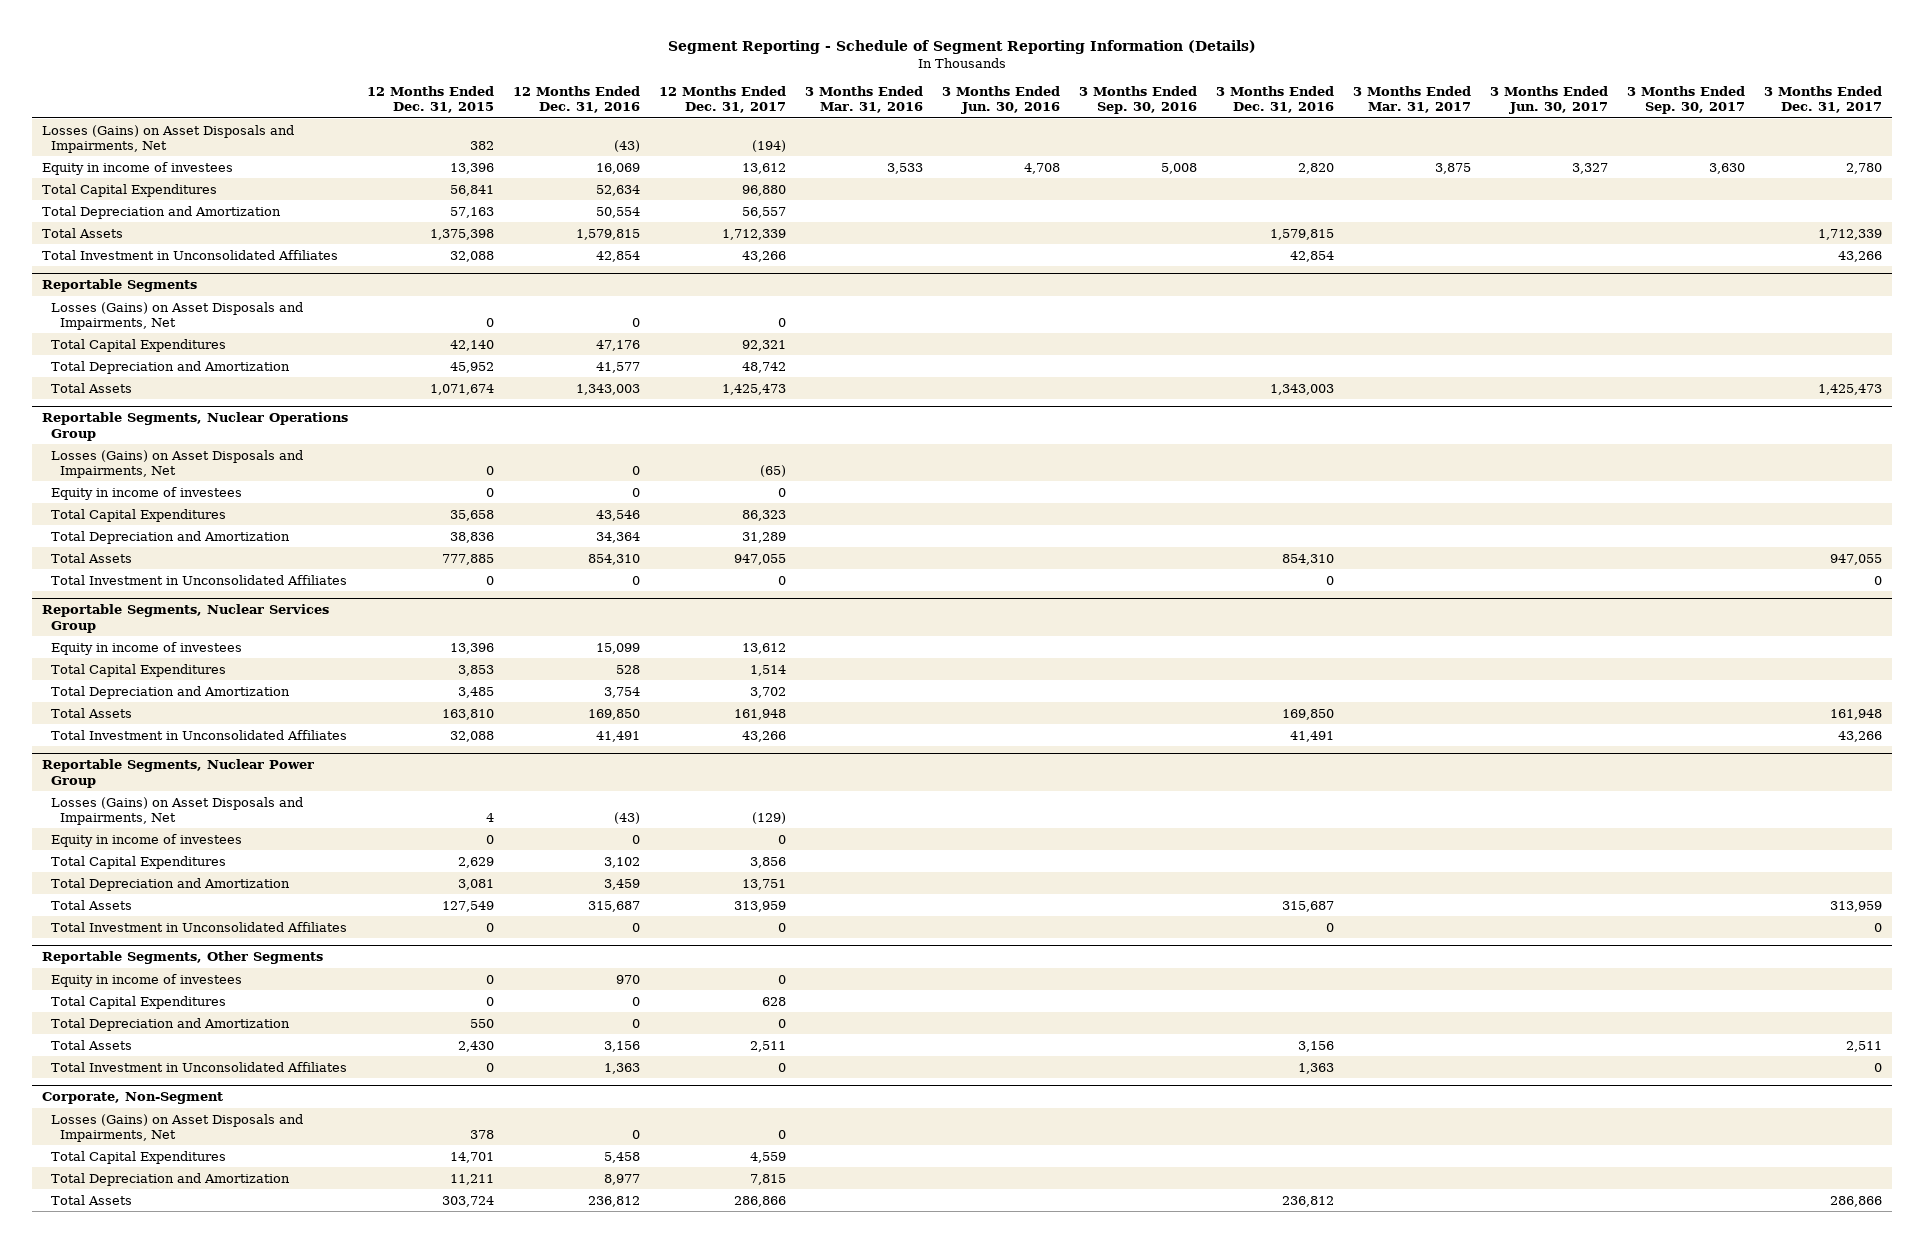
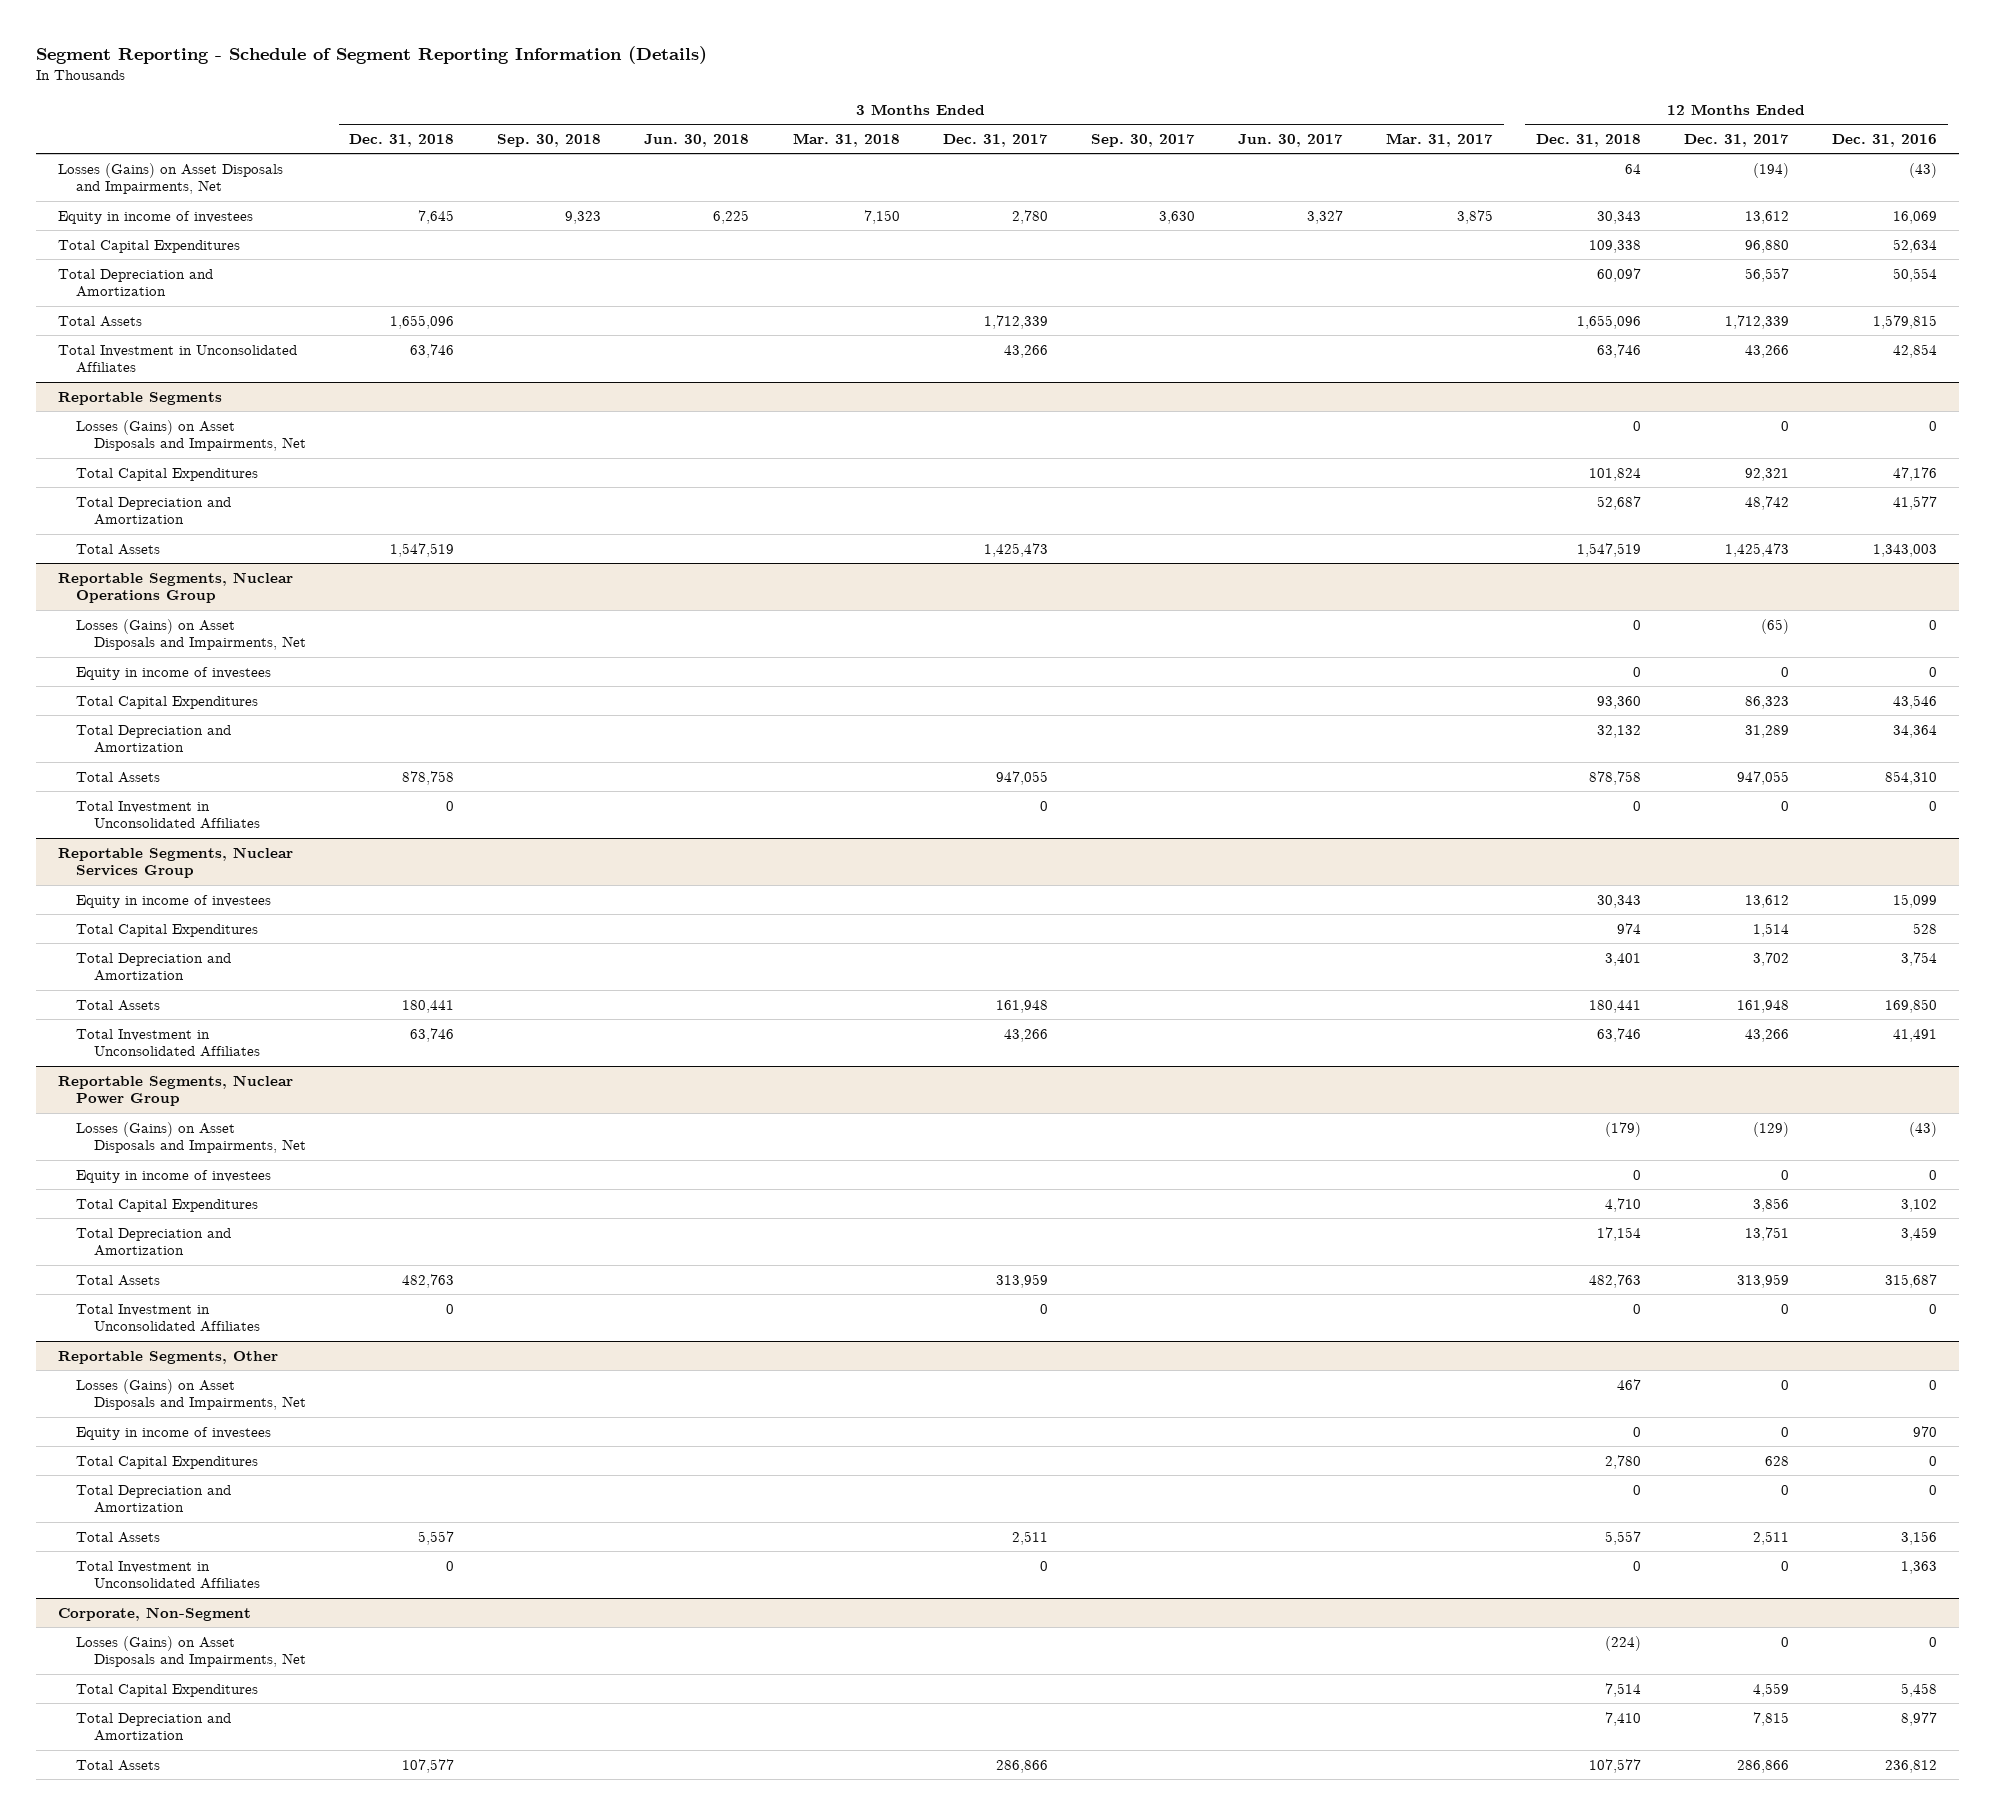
[366,86,494,114] 12 Months Ended Dec. 31, 2015 -> none
[804,86,923,114] 3 Months Ended Mar. 31, 2016 -> none
[942,86,1061,115] 3 Months Ended Jun. 30, 2016 -> none
[1079,86,1198,115] 3 Months Ended Sep. 30, 2016 -> none
[1216,86,1335,114] 3 Months Ended Dec. 31, 2016 -> none
none -> [349,133,455,147] Dec. 31, 2018
none -> [497,133,602,147] Sep. 30, 2018
none -> [644,133,750,147] Jun. 30, 2018
none -> [792,132,900,147] Mar. 31, 2018
none -> [1535,133,1641,147] Dec. 31, 2018
[41,951,323,965] Reportable Segments, Other Segments -> [57,1350,278,1364] Reportable Segments, Other
none -> [76,1378,307,1411] Losses (Gains) on Asset Disposals and Impairments, Net

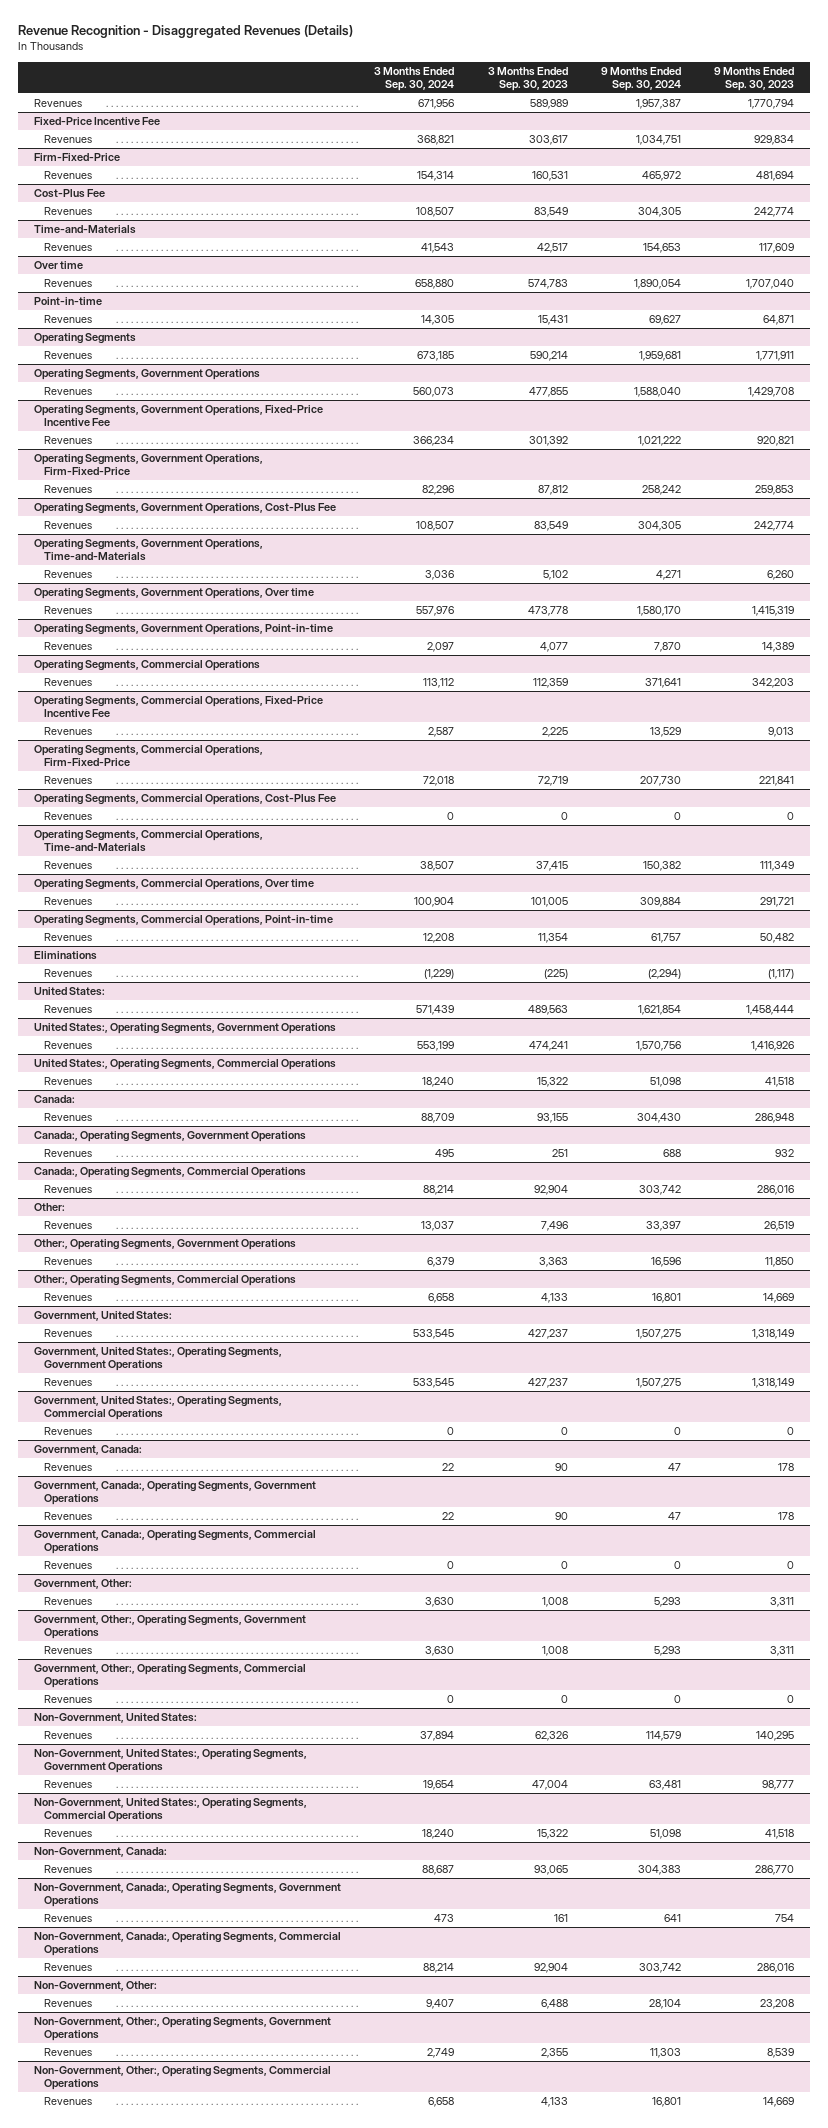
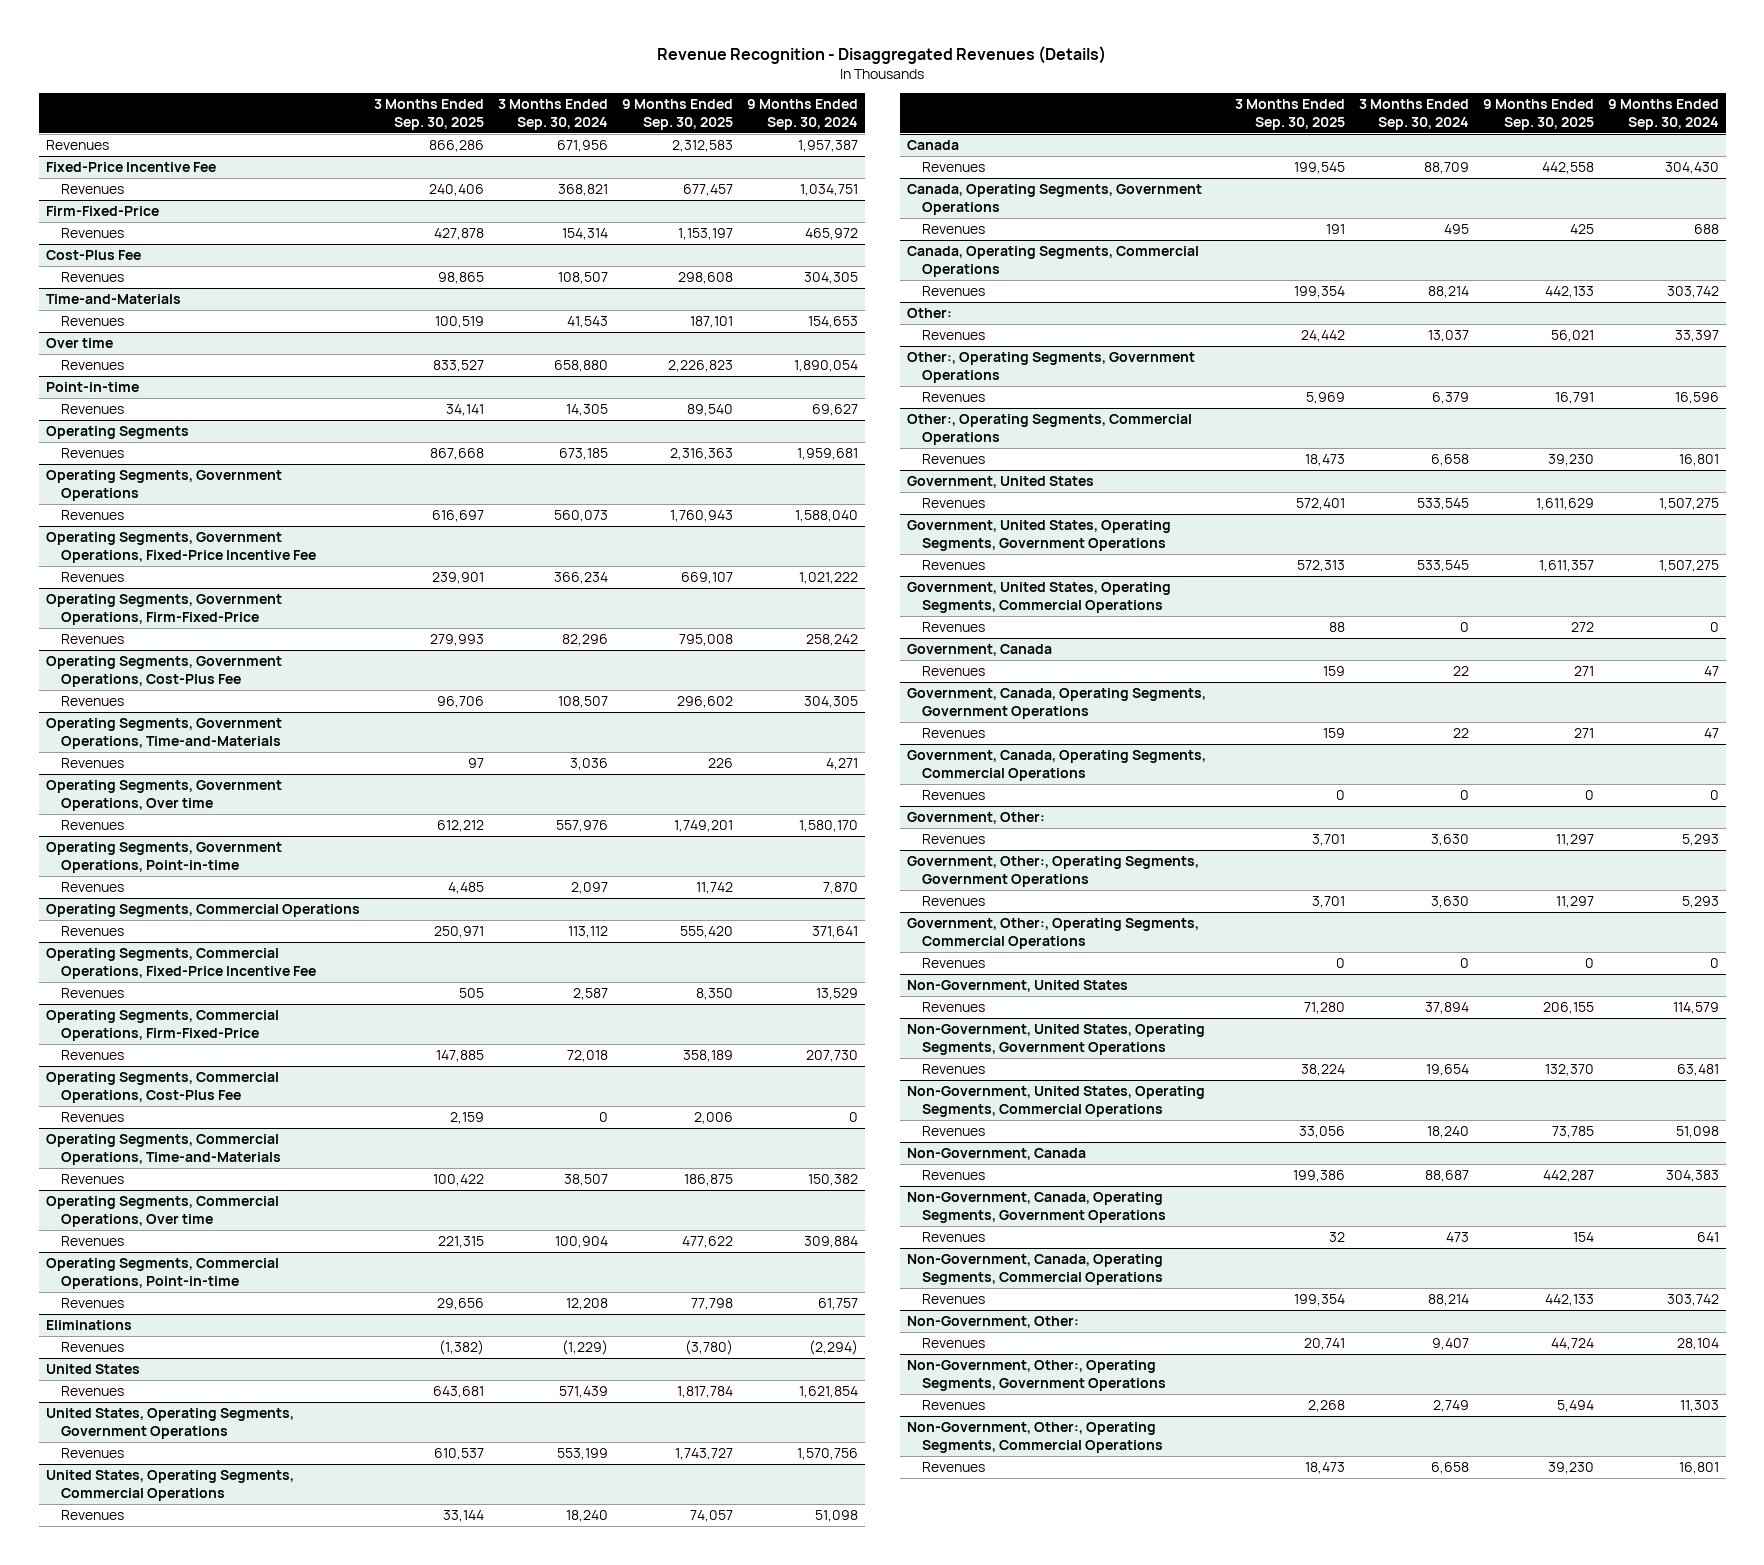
[487,66,568,91] 3 Months Ended Sep. 30, 2023 -> none
[713,66,794,91] 9 Months Ended Sep. 30, 2023 -> none
none -> [373,98,484,130] 3 Months Ended Sep. 30, 2025
none -> [621,98,733,130] 9 Months Ended Sep. 30, 2025
[34,987,106,997] United States: -> [45,1364,140,1375] United States
[34,1023,337,1035] United States:, Operating Segments, Government Operations -> [45,1408,294,1439] United States, Operating Segments, Government Operations
[34,1059,337,1071] United States:, Operating Segments, Commercial Operations -> [45,1470,294,1501] United States, Operating Segments, Commercial Operations
[34,1095,76,1104] Canada: -> [906,140,959,151] Canada
[34,1131,307,1143] Canada:, Operating Segments, Government Operations -> [906,184,1202,215] Canada, Operating Segments, Government Operations
[34,1167,307,1179] Canada:, Operating Segments, Commercial Operations -> [906,246,1199,277] Canada, Operating Segments, Commercial Operations
[34,1311,173,1322] Government, United States: -> [906,476,1094,489] Government, United States
[34,1347,283,1372] Government, United States:, Operating Segments, Government Operations -> [906,520,1171,551] Government, United States, Operating Segments, Government Operations
[34,1396,283,1421] Government, United States:, Operating Segments, Commercial Operations -> [906,582,1171,613] Government, United States, Operating Segments, Commercial Operations
[34,1445,143,1456] Government, Canada: -> [906,644,1052,657] Government, Canada
[34,1481,317,1506] Government, Canada:, Operating Segments, Government Operations -> [906,688,1206,719] Government, Canada, Operating Segments, Government Operations
[34,1530,317,1555] Government, Canada:, Operating Segments, Commercial Operations -> [906,750,1206,781] Government, Canada, Operating Segments, Commercial Operations
[34,1713,198,1724] Non-Government, United States: -> [906,980,1128,993] Non-Government, United States
[34,1749,308,1774] Non-Government, United States:, Operating Segments, Government Operations -> [906,1024,1205,1055] Non-Government, United States, Operating Segments, Government Operations
[34,1798,308,1823] Non-Government, United States:, Operating Segments, Commercial Operations -> [906,1086,1205,1117] Non-Government, United States, Operating Segments, Commercial Operations
[34,1847,168,1858] Non-Government, Canada: -> [906,1148,1086,1161] Non-Government, Canada
[34,1883,342,1908] Non-Government, Canada:, Operating Segments, Government Operations -> [906,1192,1167,1223] Non-Government, Canada, Operating Segments, Government Operations
[34,1932,342,1957] Non-Government, Canada:, Operating Segments, Commercial Operations -> [906,1254,1164,1285] Non-Government, Canada, Operating Segments, Commercial Operations

